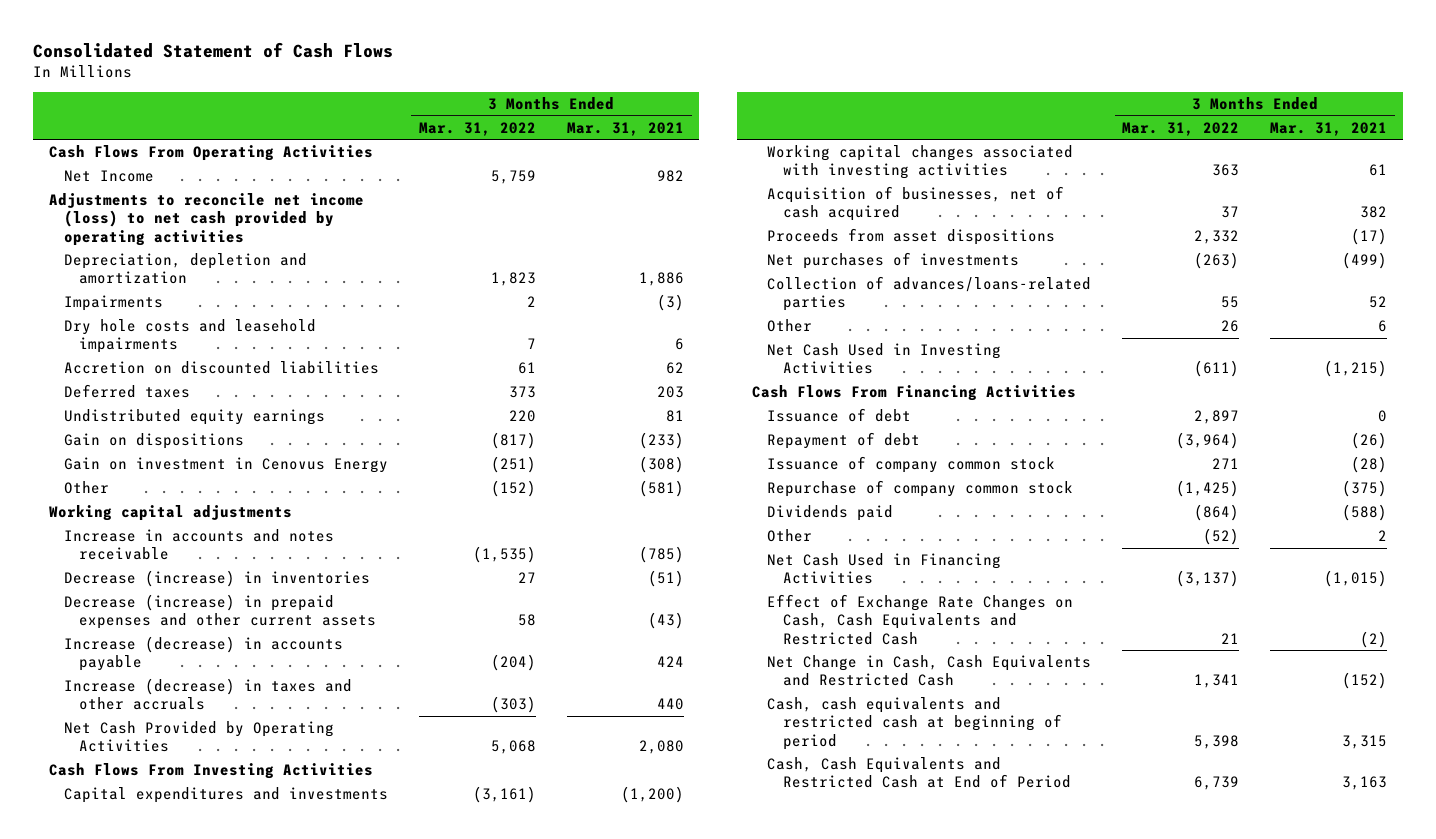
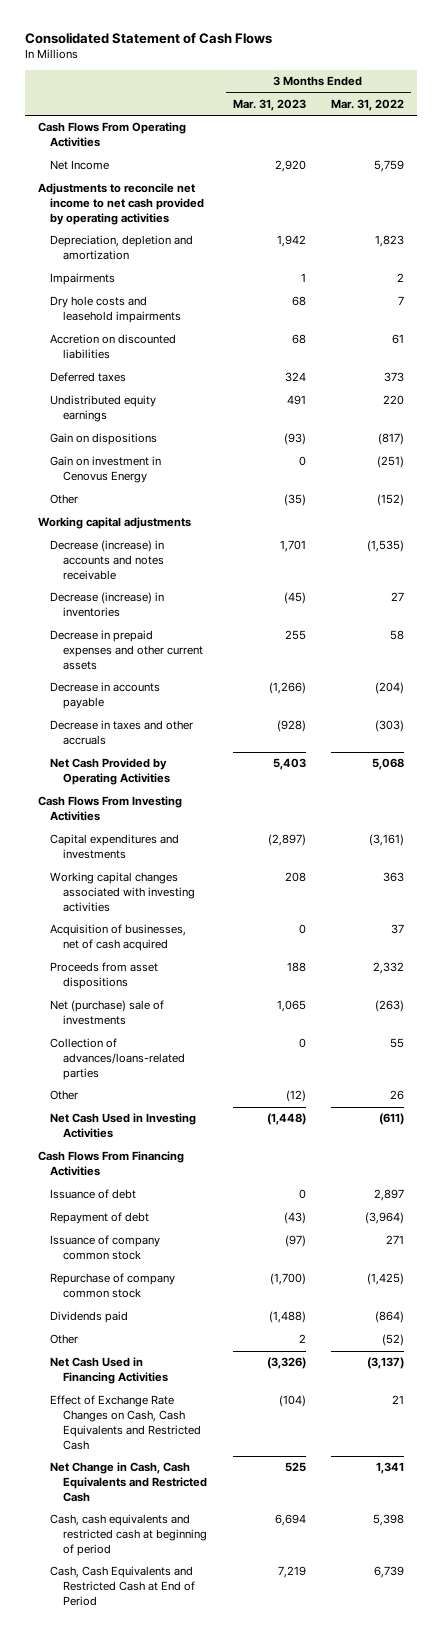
[566,121,684,136] Mar. 31, 2021 -> none
none -> [232,98,306,111] Mar. 31, 2023
[48,193,364,246] Adjustments to reconcile net income (loss) to net cash provided by operating activities -> [37,183,205,226] Adjustments to reconcile net income to net cash provided by operating activities
[63,529,334,561] Increase in accounts and notes receivable -> [50,540,165,581] Decrease (increase) in accounts and notes receivable
[63,594,376,630] Decrease (increase) in prepaid expenses and other current assets -> [50,630,204,671] Decrease in prepaid expenses and other current assets
[63,636,343,672] Increase (decrease) in accounts payable -> [50,682,161,710] Decrease in accounts payable
[63,678,352,711] Increase (decrease) in taxes and other accruals -> [50,720,194,746] Decrease in taxes and other accruals
[767,252,1020,270] Net purchases of investments -> [50,1000,165,1026] Net (purchase) sale of investments

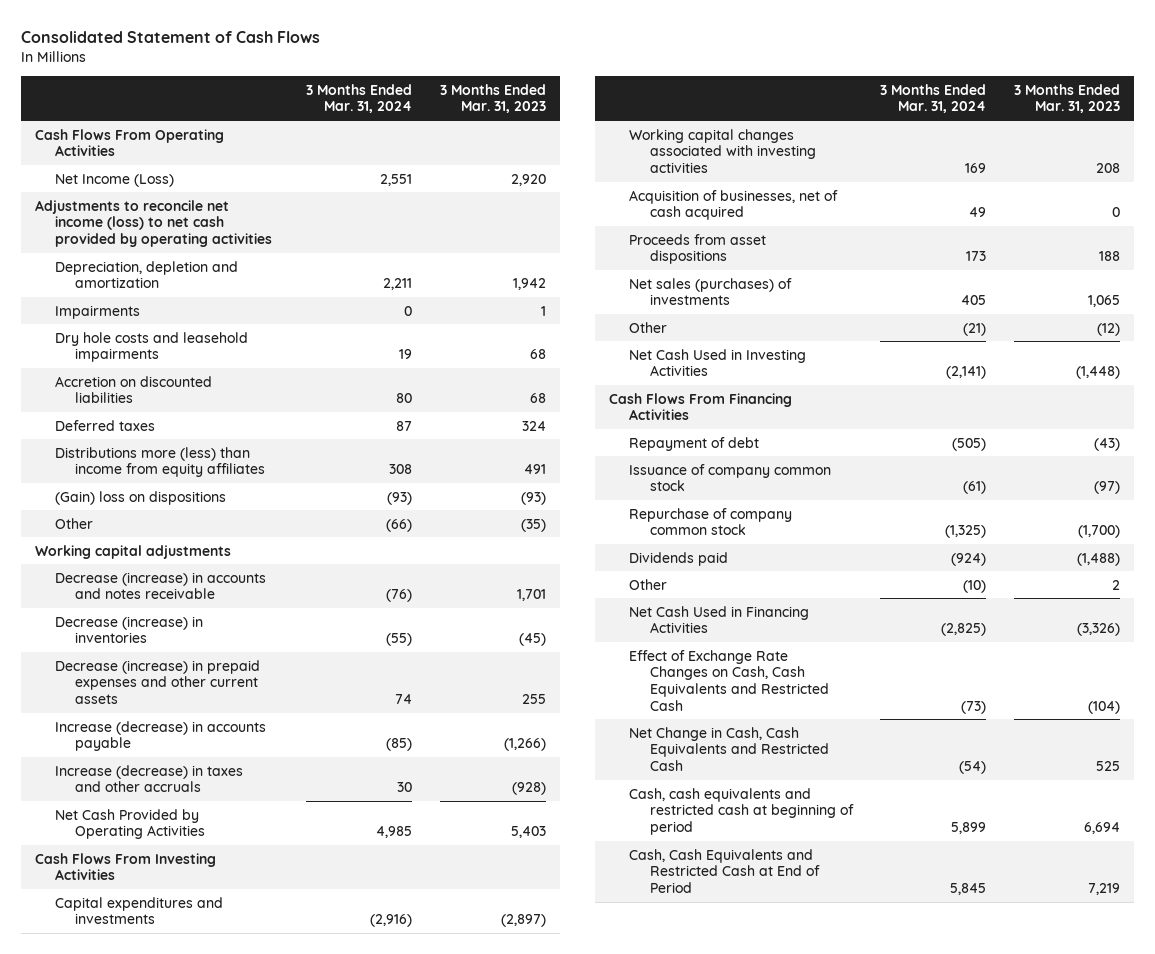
[331,98,405,111] Mar. 31, 2022 -> none
none -> [306,83,413,114] 3 Months Ended Mar. 31, 2024
[50,160,110,171] Net Income -> [55,173,175,187] Net Income (Loss)
[37,183,205,226] Adjustments to reconcile net income to net cash provided by operating activities -> [34,199,273,248] Adjustments to reconcile net income (loss) to net cash provided by operating activities
[50,456,162,484] Gain on investment in Cenovus Energy -> none
[50,395,157,423] Undistributed equity earnings -> [55,446,266,478] Distributions more (less) than income from equity affiliates
[50,433,158,446] Gain on dispositions -> [55,490,227,505] (Gain) loss on dispositions
[50,630,204,671] Decrease in prepaid expenses and other current assets -> [55,659,261,705] Decrease (increase) in prepaid expenses and other current assets
[50,682,161,710] Decrease in accounts payable -> [55,720,267,752] Increase (decrease) in accounts payable
[50,720,194,746] Decrease in taxes and other accruals -> [55,764,244,793] Increase (decrease) in taxes and other accruals
[50,1038,186,1081] Collection of advances/loans-related parties -> none
[50,1000,165,1026] Net (purchase) sale of investments -> [629,277,793,306] Net sales (purchases) of investments
[50,1189,137,1200] Issuance of debt -> none

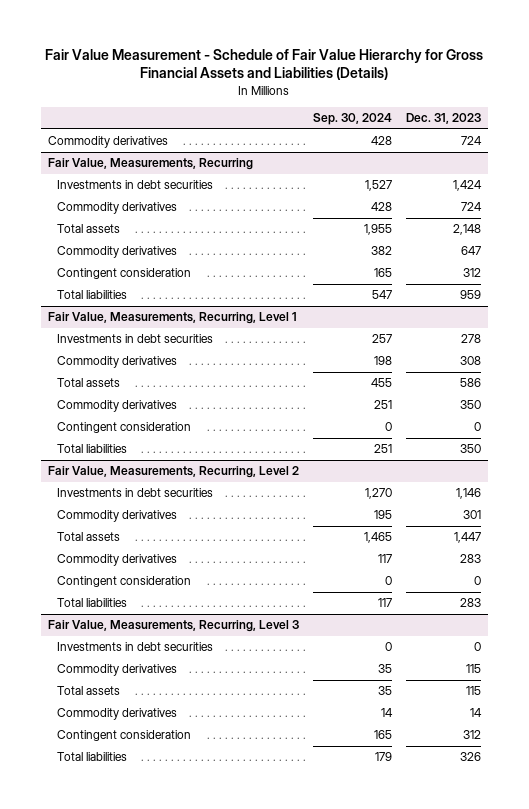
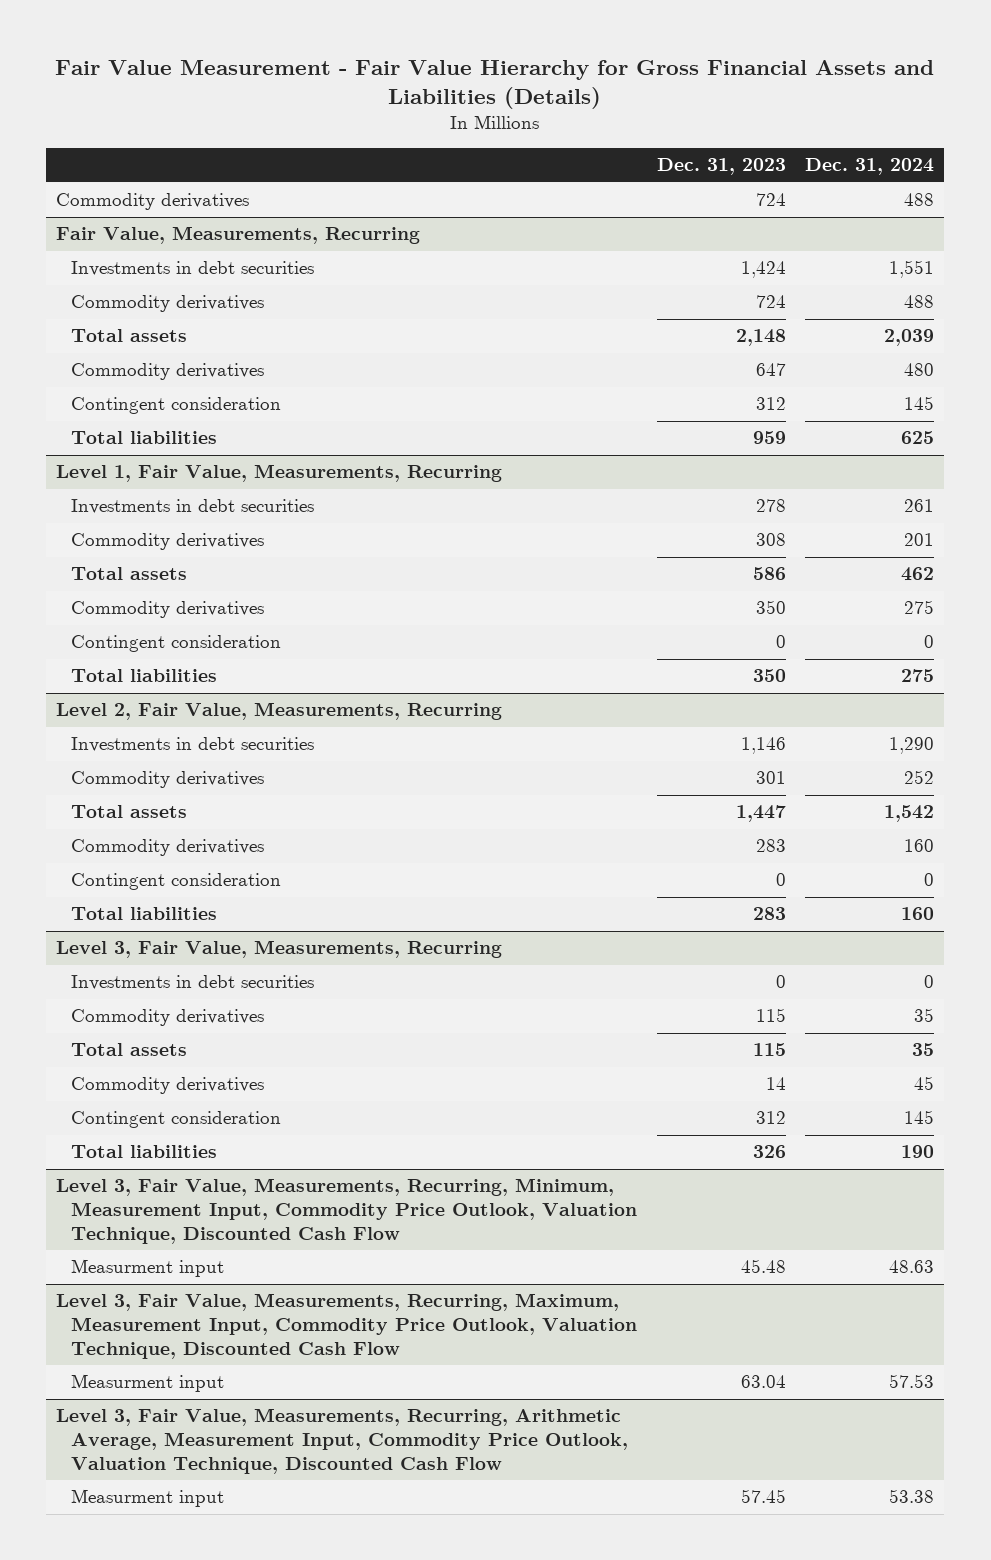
[45,48,484,81] Fair Value Measurement - Schedule of Fair Value Hierarchy for Gross Financial Assets and Liabilities (Details) -> [55,60,935,109] Fair Value Measurement - Fair Value Hierarchy for Gross Financial Assets and Liabilities (Details)
[312,113,392,126] Sep. 30, 2024 -> none
none -> [805,158,935,176] Dec. 31, 2024
[48,312,298,325] Fair Value, Measurements, Recurring, Level 1 -> [56,464,503,483] Level 1, Fair Value, Measurements, Recurring
[48,466,300,479] Fair Value, Measurements, Recurring, Level 2 -> [56,702,503,721] Level 2, Fair Value, Measurements, Recurring
[48,620,300,633] Fair Value, Measurements, Recurring, Level 3 -> [56,940,503,959] Level 3, Fair Value, Measurements, Recurring
none -> [56,1178,637,1244] Level 3, Fair Value, Measurements, Recurring, Minimum, Measurement Input, Commodity Price Outlook, Valuation Technique, Discounted Cash Flow
none -> [70,1259,224,1278] Measurment input
none -> [56,1293,637,1359] Level 3, Fair Value, Measurements, Recurring, Maximum, Measurement Input, Commodity Price Outlook, Valuation Technique, Discounted Cash Flow
none -> [70,1374,224,1393] Measurment input
none -> [56,1408,628,1474] Level 3, Fair Value, Measurements, Recurring, Arithmetic Average, Measurement Input, Commodity Price Outlook, Valuation Technique, Discounted Cash Flow
none -> [70,1489,224,1508] Measurment input

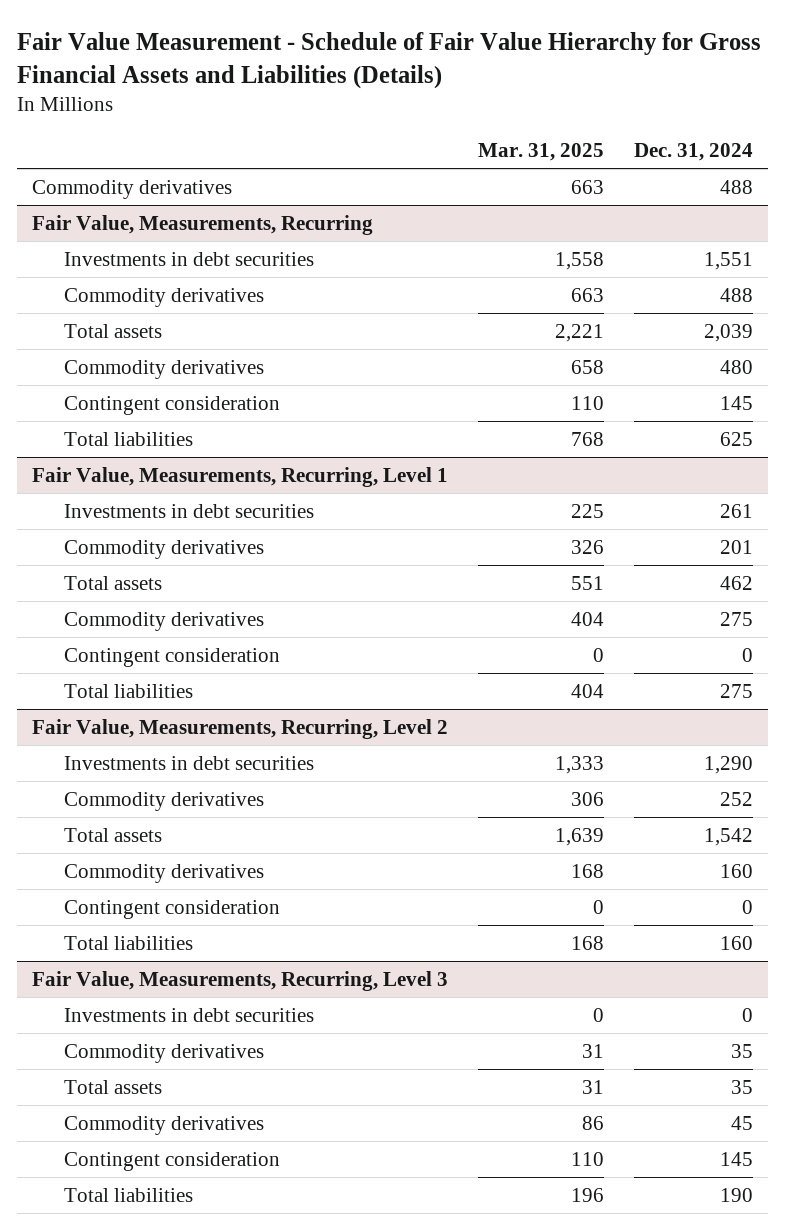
[55,60,935,109] Fair Value Measurement - Fair Value Hierarchy for Gross Financial Assets and Liabilities (Details) -> [17,32,762,89] Fair Value Measurement - Schedule of Fair Value Hierarchy for Gross Financial Assets and Liabilities (Details)
[656,158,786,176] Dec. 31, 2023 -> none
none -> [477,143,604,162] Mar. 31, 2025
[56,464,503,483] Level 1, Fair Value, Measurements, Recurring -> [32,466,449,487] Fair Value, Measurements, Recurring, Level 1
[56,702,503,721] Level 2, Fair Value, Measurements, Recurring -> [32,718,449,739] Fair Value, Measurements, Recurring, Level 2
[56,940,503,959] Level 3, Fair Value, Measurements, Recurring -> [32,970,449,991] Fair Value, Measurements, Recurring, Level 3
[56,1178,637,1244] Level 3, Fair Value, Measurements, Recurring, Minimum, Measurement Input, Commodity Price Outlook, Valuation Technique, Discounted Cash Flow -> none
[70,1259,224,1278] Measurment input -> none
[56,1293,637,1359] Level 3, Fair Value, Measurements, Recurring, Maximum, Measurement Input, Commodity Price Outlook, Valuation Technique, Discounted Cash Flow -> none
[70,1374,224,1393] Measurment input -> none
[56,1408,628,1474] Level 3, Fair Value, Measurements, Recurring, Arithmetic Average, Measurement Input, Commodity Price Outlook, Valuation Technique, Discounted Cash Flow -> none
[70,1489,224,1508] Measurment input -> none

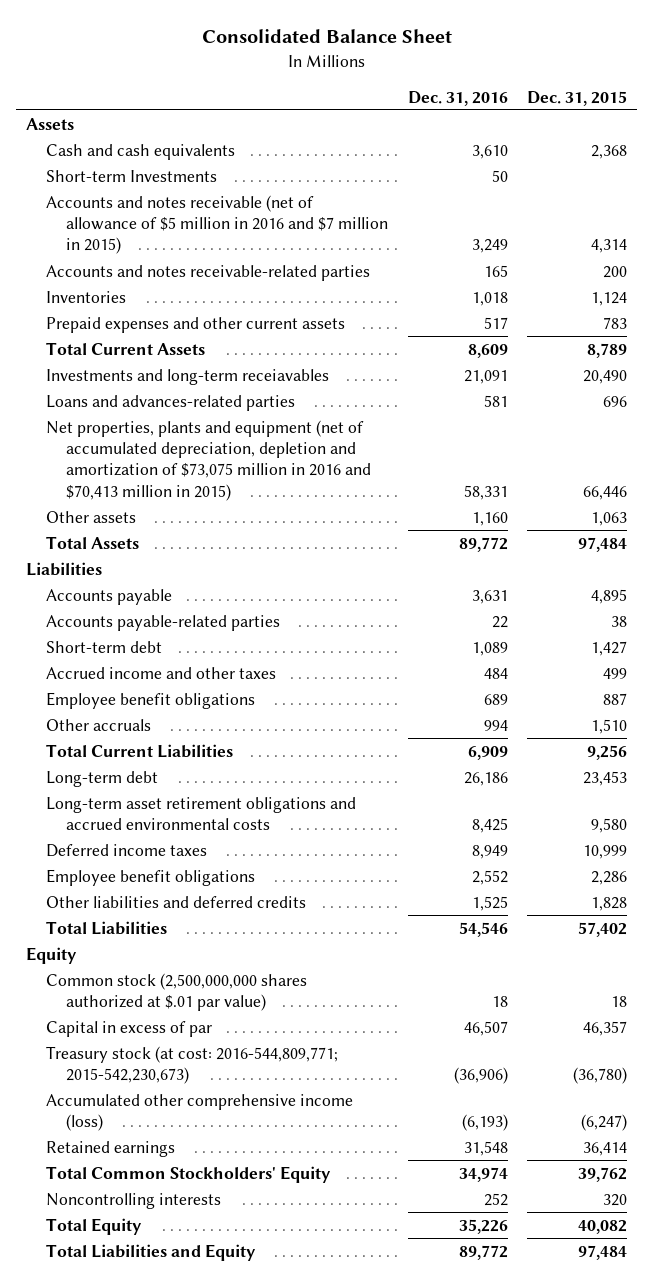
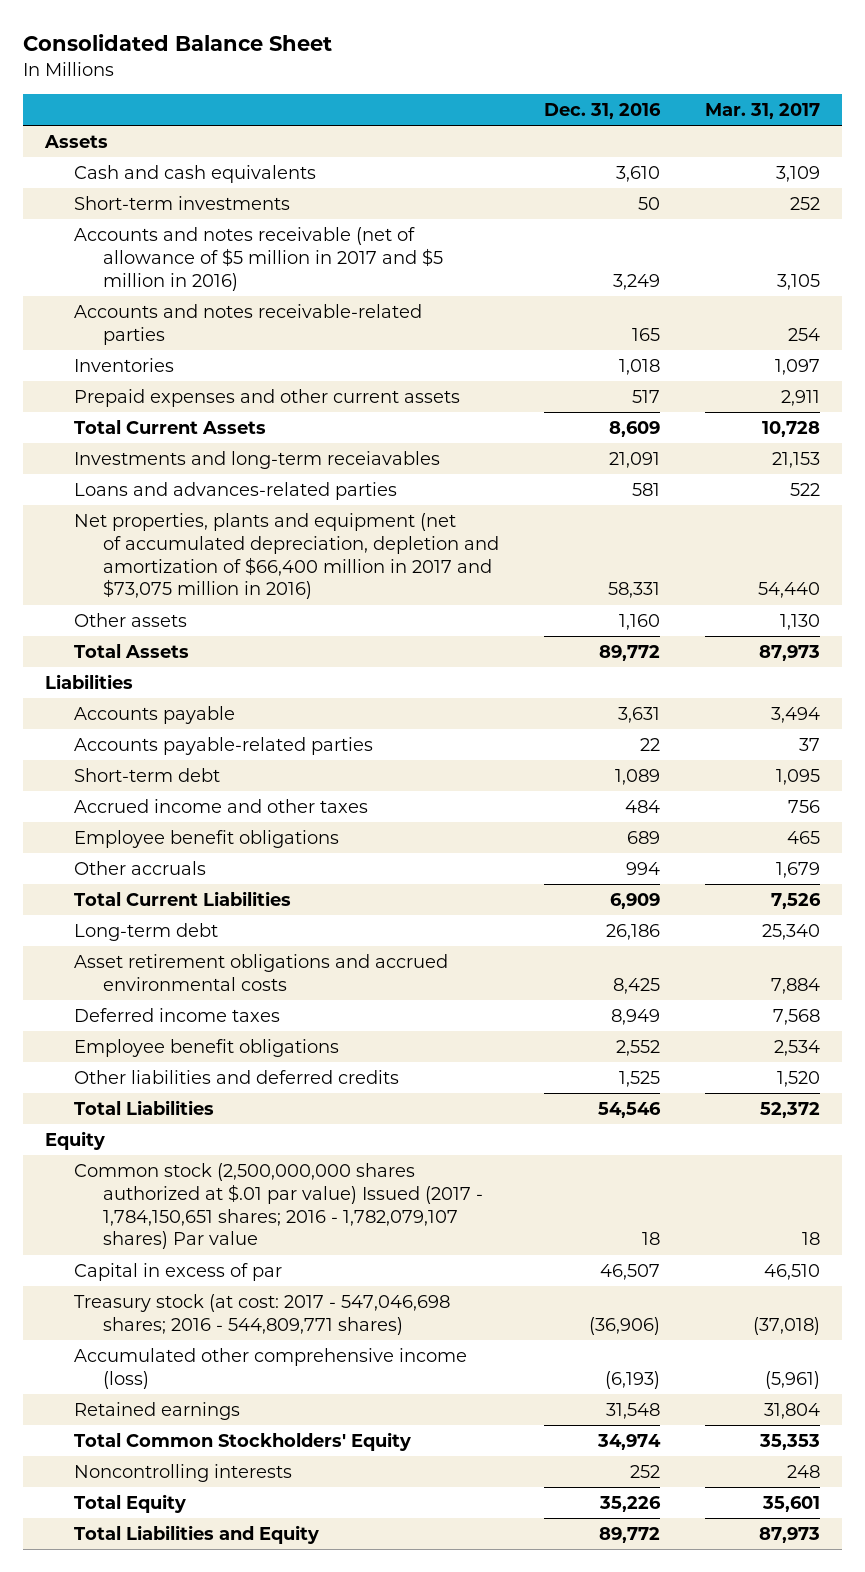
[527,90,628,106] Dec. 31, 2015 -> none
none -> [704,103,820,120] Mar. 31, 2017
[46,169,218,182] Short-term Investments -> [74,196,291,211] Short-term investments
[46,194,389,255] Accounts and notes receivable (net of allowance of $5 million in 2016 and $7 million in 2015) -> [74,227,443,291] Accounts and notes receivable (net of allowance of $5 million in 2017 and $5 million in 2016)
[46,419,372,501] Net properties, plants and equipment (net of accumulated depreciation, depletion and amortization of $73,075 million in 2016 and $70,413 million in 2015) -> [74,513,499,600] Net properties, plants and equipment (net of accumulated depreciation, depletion and amortization of $66,400 million in 2017 and $73,075 million in 2016)
[46,796,357,831] Long-term asset retirement obligations and accrued environmental costs -> [74,954,449,991] Asset retirement obligations and accrued environmental costs
[46,972,308,1012] Common stock (2,500,000,000 shares authorized at $.01 par value) -> [74,1163,483,1250] Common stock (2,500,000,000 shares authorized at $.01 par value) Issued (2017 - 1,784,150,651 shares; 2016 - 1,782,079,107 shares) Par value
[46,1045,339,1085] Treasury stock (at cost: 2016-544,809,771; 2015-542,230,673) -> [74,1294,451,1335] Treasury stock (at cost: 2017 - 547,046,698 shares; 2016 - 544,809,771 shares)

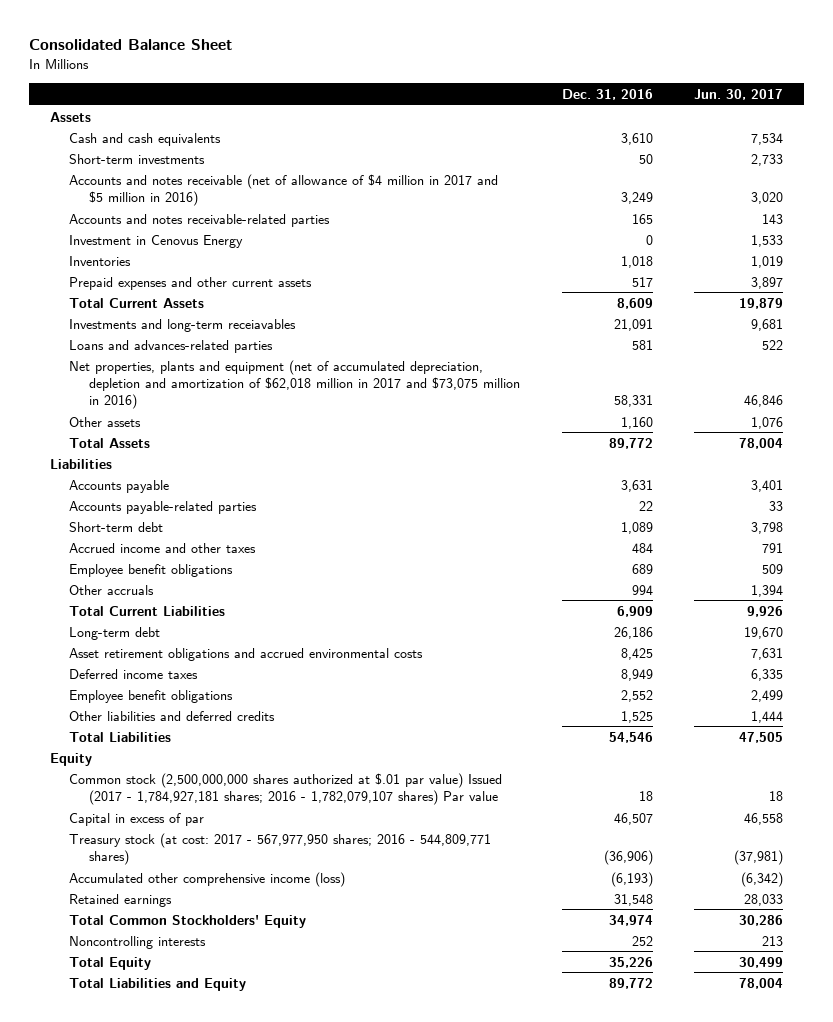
[704,103,820,120] Mar. 31, 2017 -> none
none -> [694,89,784,101] Jun. 30, 2017
[74,227,443,291] Accounts and notes receivable (net of allowance of $5 million in 2017 and $5 million in 2016) -> [69,173,499,206] Accounts and notes receivable (net of allowance of $4 million in 2017 and $5 million in 2016)
none -> [69,234,244,248] Investment in Cenovus Energy
[74,513,499,600] Net properties, plants and equipment (net of accumulated depreciation, depletion and amortization of $66,400 million in 2017 and $73,075 million in 2016) -> [69,359,520,410] Net properties, plants and equipment (net of accumulated depreciation, depletion and amortization of $62,018 million in 2017 and $73,075 million in 2016)
[74,1163,483,1250] Common stock (2,500,000,000 shares authorized at $.01 par value) Issued (2017 - 1,784,150,651 shares; 2016 - 1,782,079,107 shares) Par value -> [69,772,503,805] Common stock (2,500,000,000 shares authorized at $.01 par value) Issued (2017 - 1,784,927,181 shares; 2016 - 1,782,079,107 shares) Par value
[74,1294,451,1335] Treasury stock (at cost: 2017 - 547,046,698 shares; 2016 - 544,809,771 shares) -> [69,832,492,865] Treasury stock (at cost: 2017 - 567,977,950 shares; 2016 - 544,809,771 shares)

